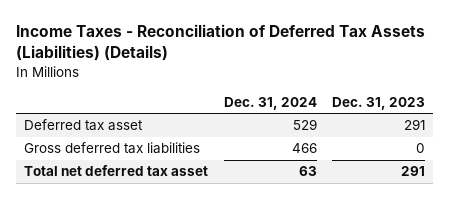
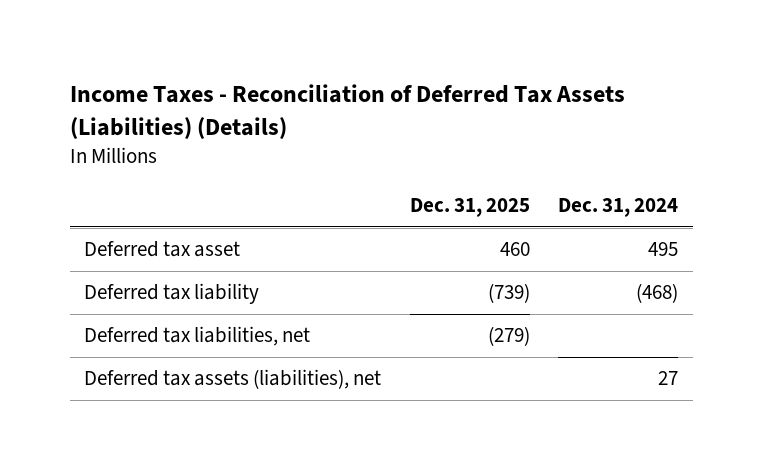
[332,96,426,110] Dec. 31, 2023 -> none
none -> [409,198,530,218] Dec. 31, 2025
[292,119,317,131] 529 -> [648,242,679,257] 495
[23,142,200,155] Gross deferred tax liabilities -> [84,283,260,305] Deferred tax liability
[291,143,317,154] 466 -> [636,283,679,304] (468)
none -> [84,326,311,347] Deferred tax liabilities, net
[23,165,208,177] Total net deferred tax asset -> [84,369,382,390] Deferred tax assets (liabilities), net
[298,166,317,177] 63 -> [658,371,679,386] 27

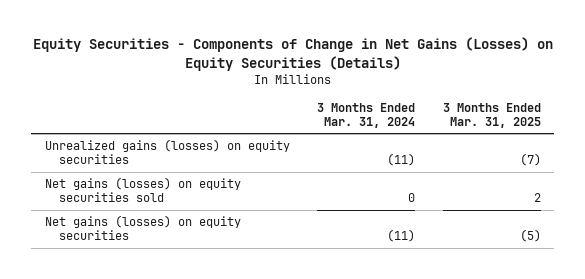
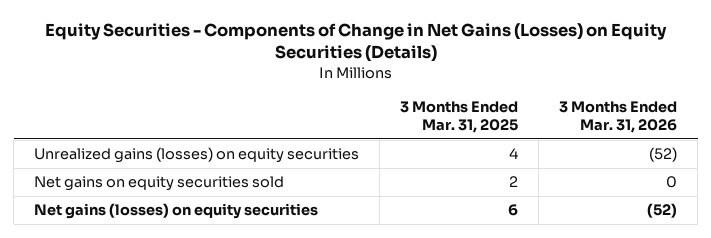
[317,102,416,129] 3 Months Ended Mar. 31, 2024 -> none
none -> [559,100,678,134] 3 Months Ended Mar. 31, 2026
[519,153,541,167] (7) -> [509,148,519,160] 4
[44,176,241,203] Net gains (losses) on equity securities sold -> [34,176,285,192] Net gains on equity securities sold
[519,229,541,243] (5) -> [508,204,519,217] 6

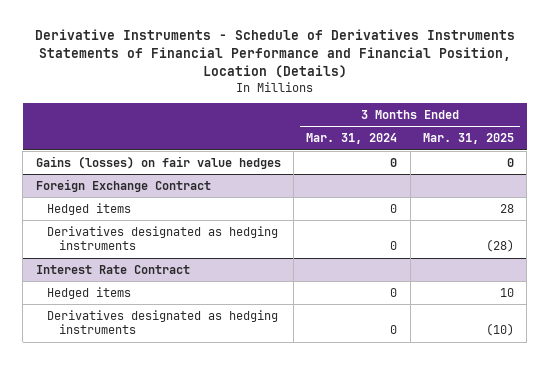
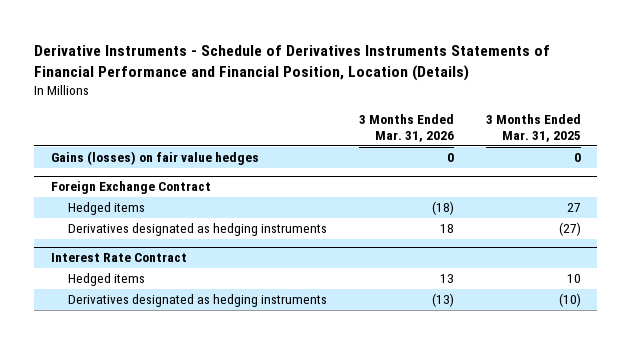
[306,133,398,145] Mar. 31, 2024 -> none
none -> [358,113,454,143] 3 Months Ended Mar. 31, 2026
[499,203,514,213] 28 -> [567,203,582,213] 27
[485,239,514,253] (28) -> [559,222,582,237] (27)

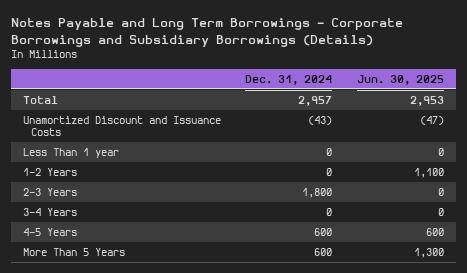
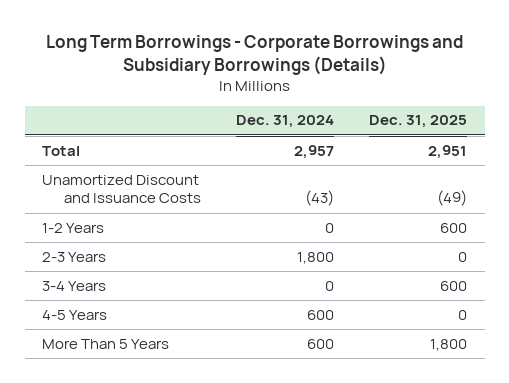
[10,18,403,47] Notes Payable and Long Term Borrowings - Corporate Borrowings and Subsidiary Borrowings (Details) -> [45,34,463,75] Long Term Borrowings - Corporate Borrowings and Subsidiary Borrowings (Details)
[357,74,445,85] Jun. 30, 2025 -> none
none -> [369,115,468,129] Dec. 31, 2025
[22,148,119,159] Less Than 1 year -> none

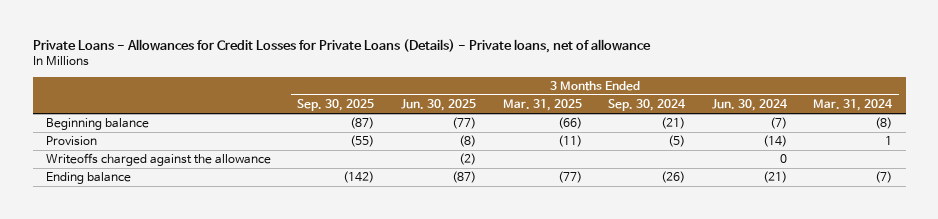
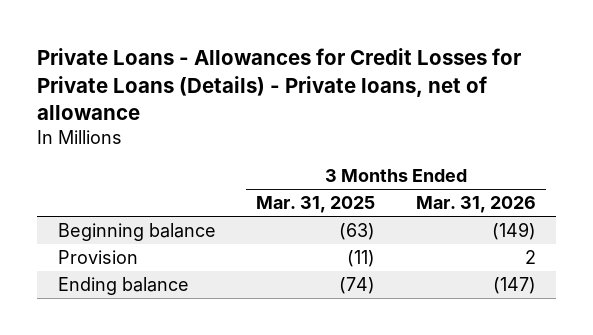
[297,98,375,111] Sep. 30, 2025 -> none
[400,98,476,111] Jun. 30, 2025 -> none
[608,98,687,111] Sep. 30, 2024 -> none
[711,98,788,111] Jun. 30, 2024 -> none
[813,98,894,111] Mar. 31, 2024 -> none
none -> [415,196,536,214] Mar. 31, 2026
[557,117,582,130] (66) -> [339,223,376,241] (63)
[45,153,271,167] Writeoffs charged against the allowance -> none
[557,171,582,184] (77) -> [339,277,376,295] (74)

